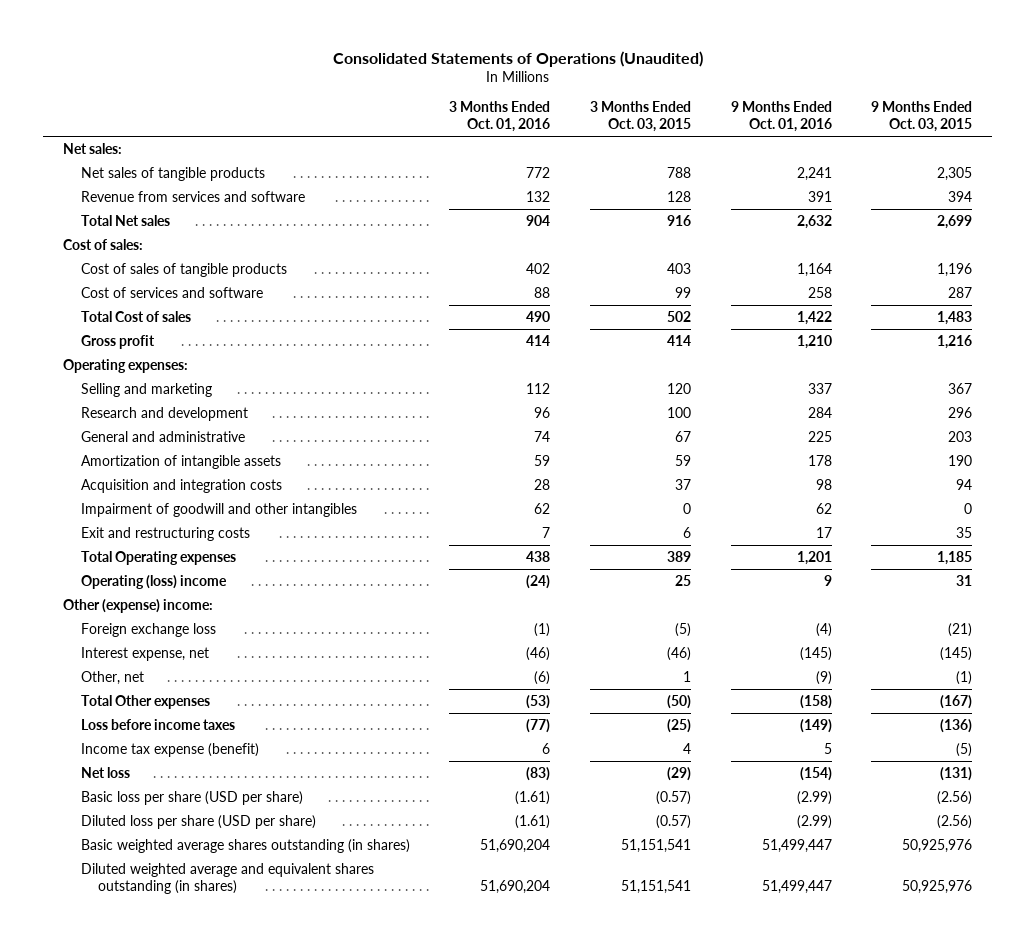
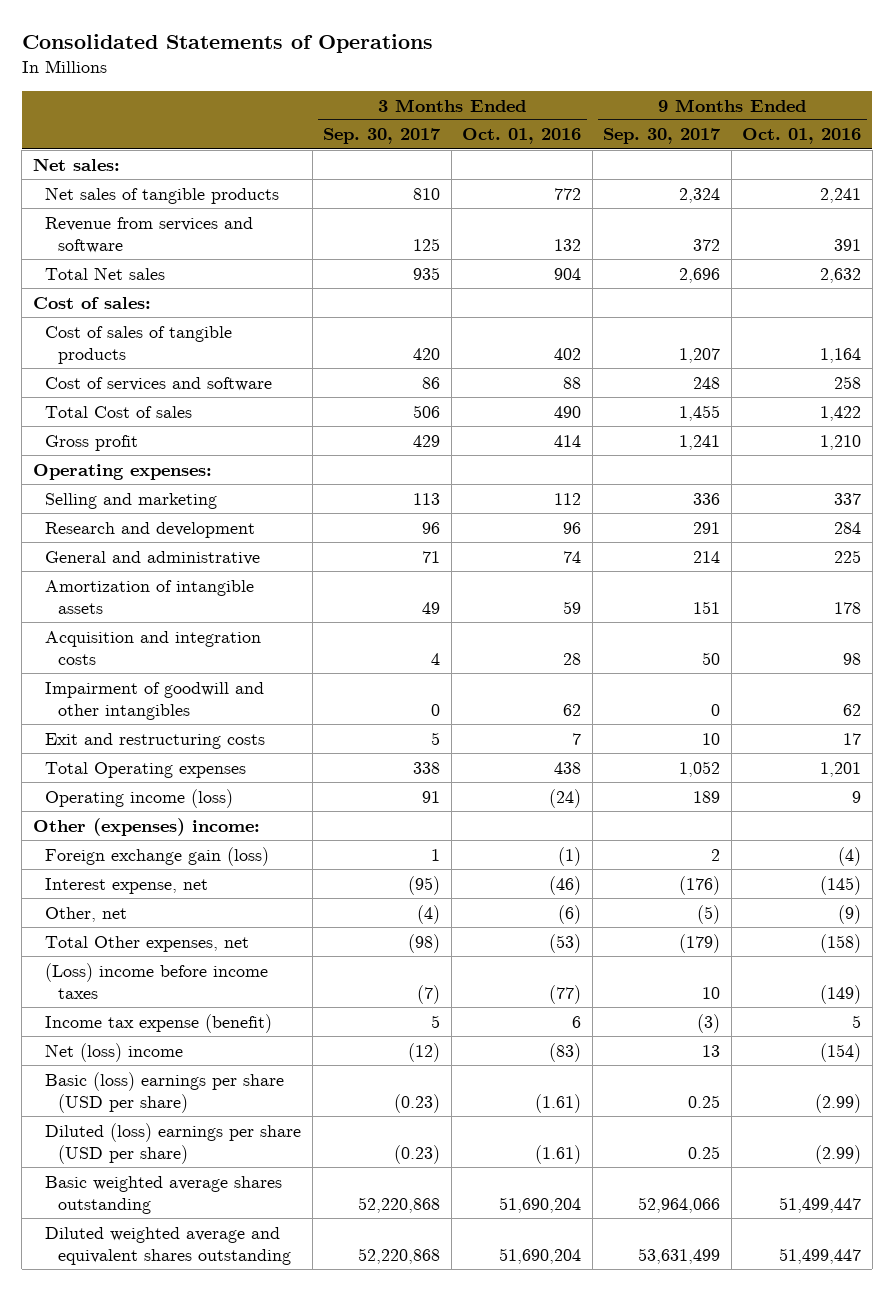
[332,50,703,67] Consolidated Statements of Operations (Unaudited) -> [21,34,433,54] Consolidated Statements of Operations
[590,101,692,132] 3 Months Ended Oct. 03, 2015 -> none
[871,101,973,132] 9 Months Ended Oct. 03, 2015 -> none
none -> [323,128,442,145] Sep. 30, 2017
none -> [603,128,722,145] Sep. 30, 2017
[80,574,227,589] Operating (loss) income -> [45,788,234,808] Operating income (loss)
[62,598,213,613] Other (expense) income: -> [32,817,260,836] Other (expenses) income:
[80,622,216,637] Foreign exchange loss -> [45,846,270,866] Foreign exchange gain (loss)
[80,694,210,709] Total Other expenses -> [45,935,250,952] Total Other expenses, net
[80,718,235,730] Loss before income taxes -> [45,962,269,999] (Loss) income before income taxes
[80,766,130,778] Net loss -> [45,1042,184,1062] Net (loss) income
[80,790,303,805] Basic loss per share (USD per share) -> [45,1071,285,1113] Basic (loss) earnings per share (USD per share)
[80,814,316,829] Diluted loss per share (USD per share) -> [45,1122,302,1164] Diluted (loss) earnings per share (USD per share)
[80,838,410,853] Basic weighted average shares outstanding (in shares) -> [45,1175,283,1214] Basic weighted average shares outstanding
[80,862,374,894] Diluted weighted average and equivalent shares outstanding (in shares) -> [45,1226,292,1265] Diluted weighted average and equivalent shares outstanding

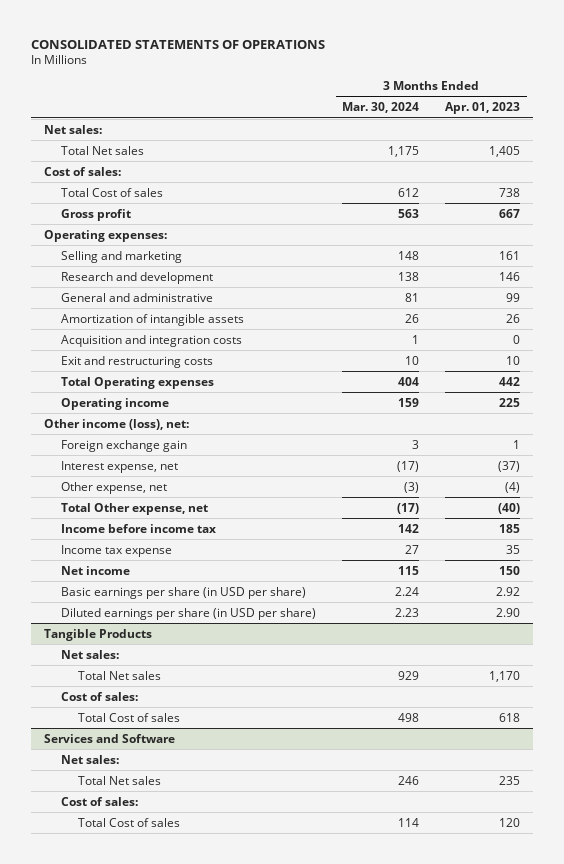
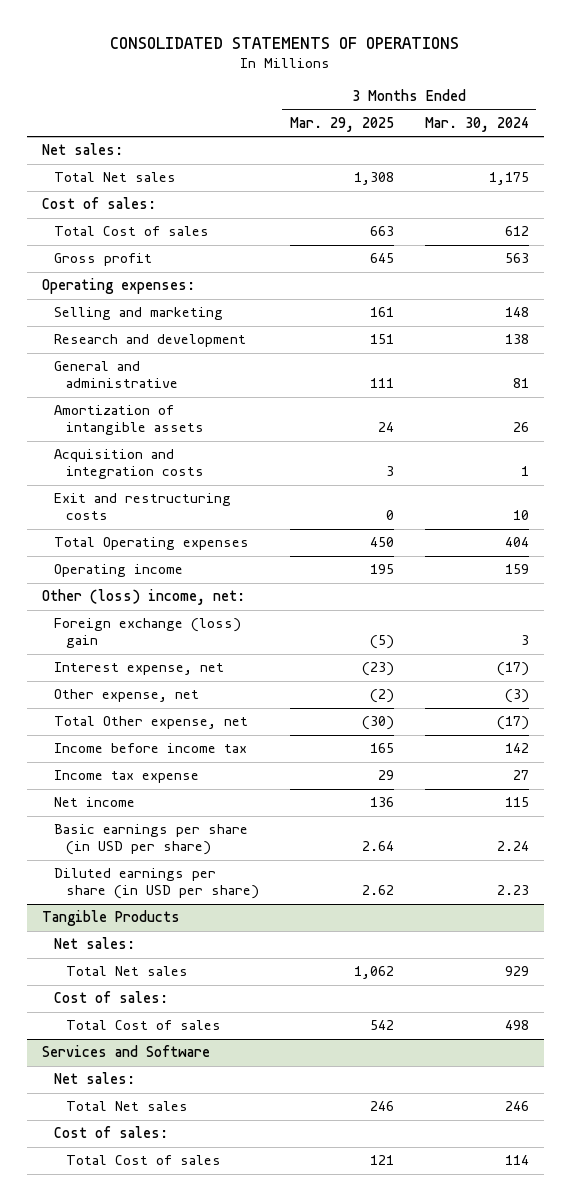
[445,102,521,115] Apr. 01, 2023 -> none
none -> [289,116,394,132] Mar. 29, 2025
[43,418,189,430] Other income (loss), net: -> [41,589,245,606] Other (loss) income, net:
[61,439,188,452] Foreign exchange gain -> [54,618,242,649] Foreign exchange (loss) gain

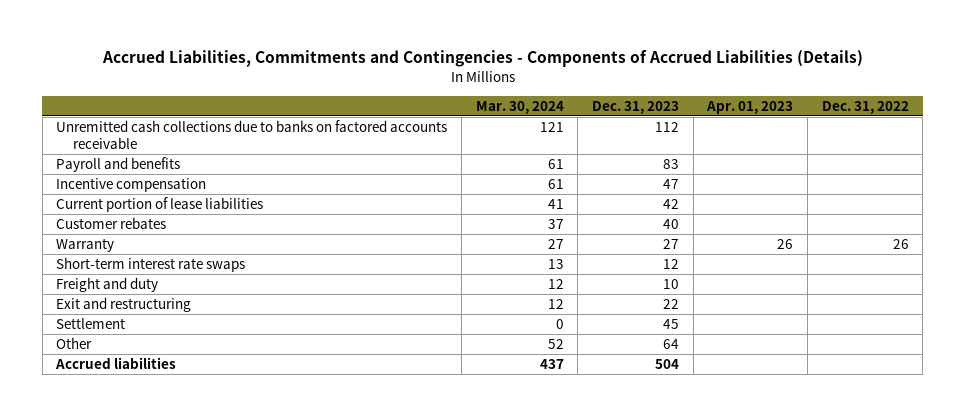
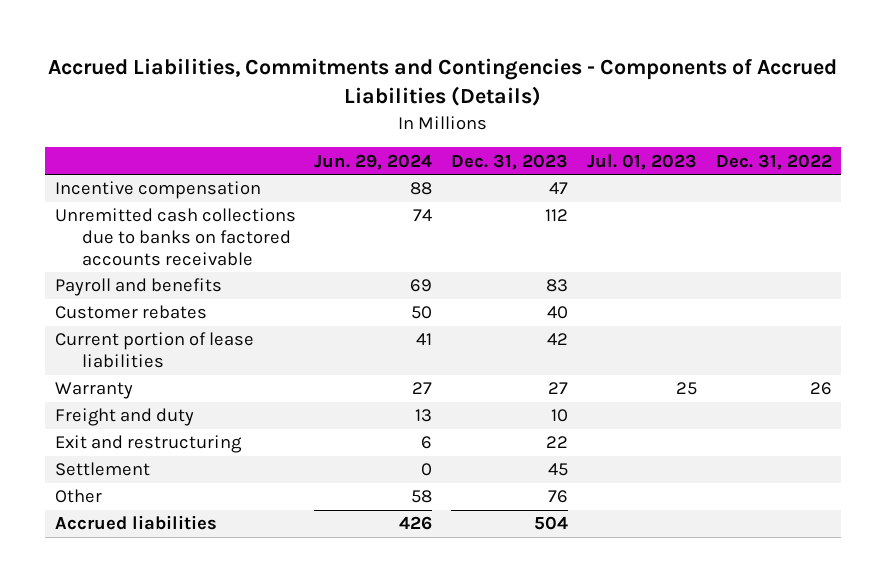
[475,100,564,114] Mar. 30, 2024 -> none
[706,100,794,114] Apr. 01, 2023 -> none
none -> [314,153,433,170] Jun. 29, 2024
none -> [586,153,697,170] Jul. 01, 2023
[56,178,207,193] Incentive compensation -> [54,181,261,200] Incentive compensation
[56,197,264,213] Current portion of lease liabilities -> [54,332,254,369] Current portion of lease liabilities
[56,257,246,273] Short-term interest rate swaps -> none
[663,339,680,350] 64 -> [548,490,569,504] 76

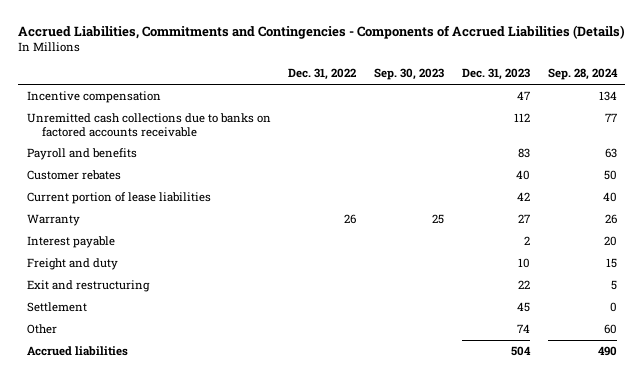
[314,153,433,170] Jun. 29, 2024 -> none
[586,153,697,170] Jul. 01, 2023 -> none
none -> [374,68,445,81] Sep. 30, 2023
none -> [547,68,618,81] Sep. 28, 2024
none -> [26,235,115,248] Interest payable
[548,490,569,504] 76 -> [516,323,530,333] 74

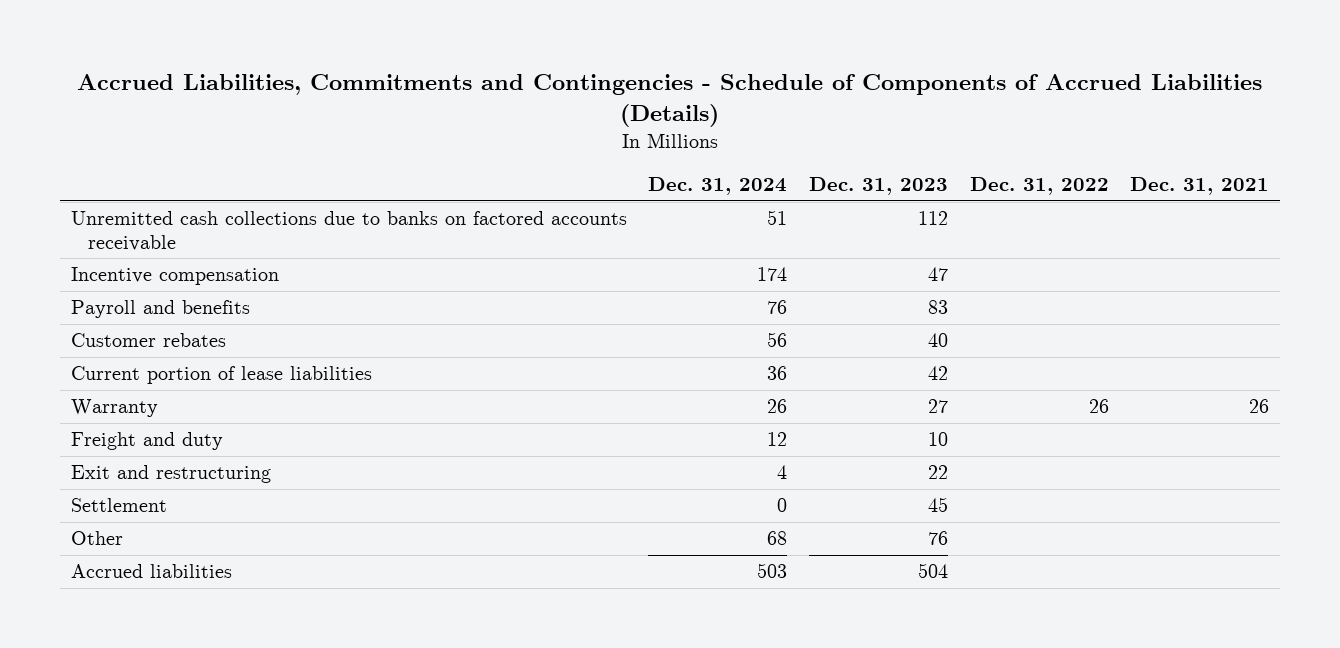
[17,24,625,39] Accrued Liabilities, Commitments and Contingencies - Components of Accrued Liabilities (Details) -> [76,74,1262,128] Accrued Liabilities, Commitments and Contingencies - Schedule of Components of Accrued Liabilities (Details)
[374,68,445,81] Sep. 30, 2023 -> none
[547,68,618,81] Sep. 28, 2024 -> none
none -> [648,176,788,195] Dec. 31, 2024
none -> [1130,176,1270,195] Dec. 31, 2021
[26,90,161,103] Incentive compensation -> [70,267,279,286] Incentive compensation
[26,235,115,248] Interest payable -> none
[516,323,530,333] 74 -> [927,531,948,546] 76

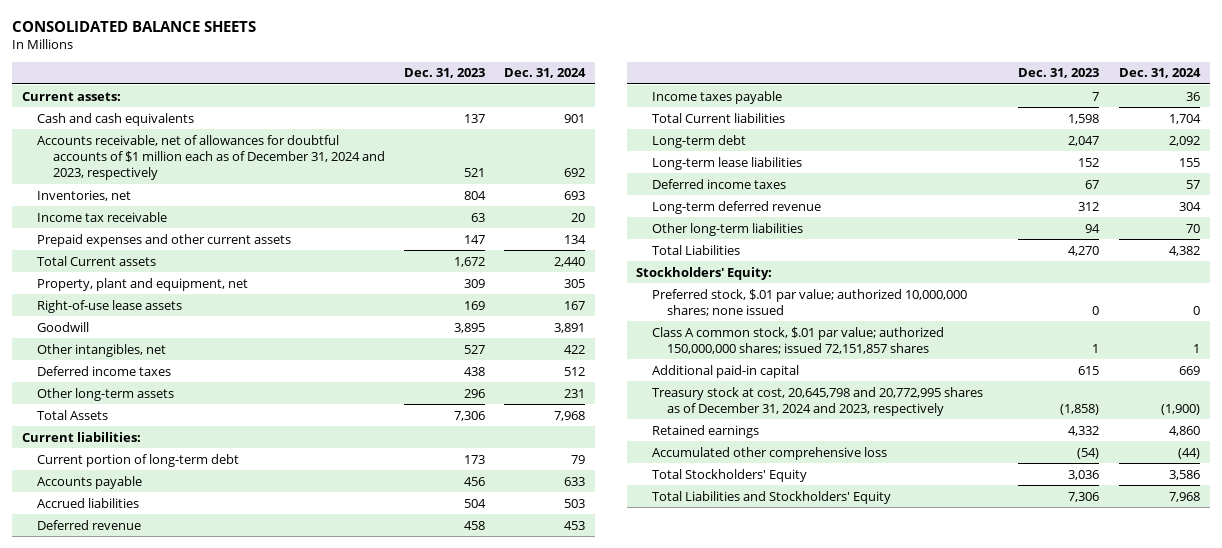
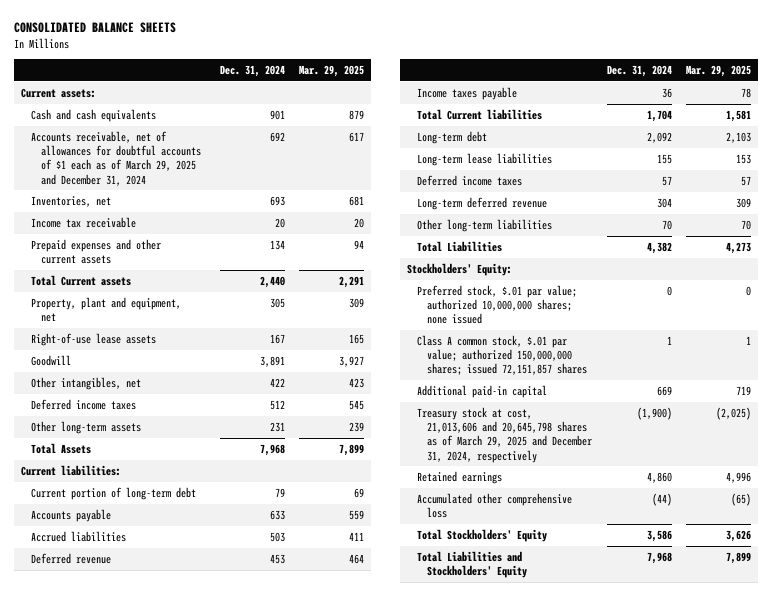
[403,68,485,79] Dec. 31, 2023 -> none
none -> [299,64,365,77] Mar. 29, 2025
[37,134,385,181] Accounts receivable, net of allowances for doubtful accounts of $1 million each as of December 31, 2024 and 2023, respectively -> [31,130,202,186] Accounts receivable, net of allowances for doubtful accounts of $1 each as of March 29, 2025 and December 31, 2024
[651,386,983,416] Treasury stock at cost, 20,645,798 and 20,772,995 shares as of December 31, 2024 and 2023, respectively -> [417,406,593,463] Treasury stock at cost, 21,013,606 and 20,645,798 shares as of March 29, 2025 and December 31, 2024, respectively

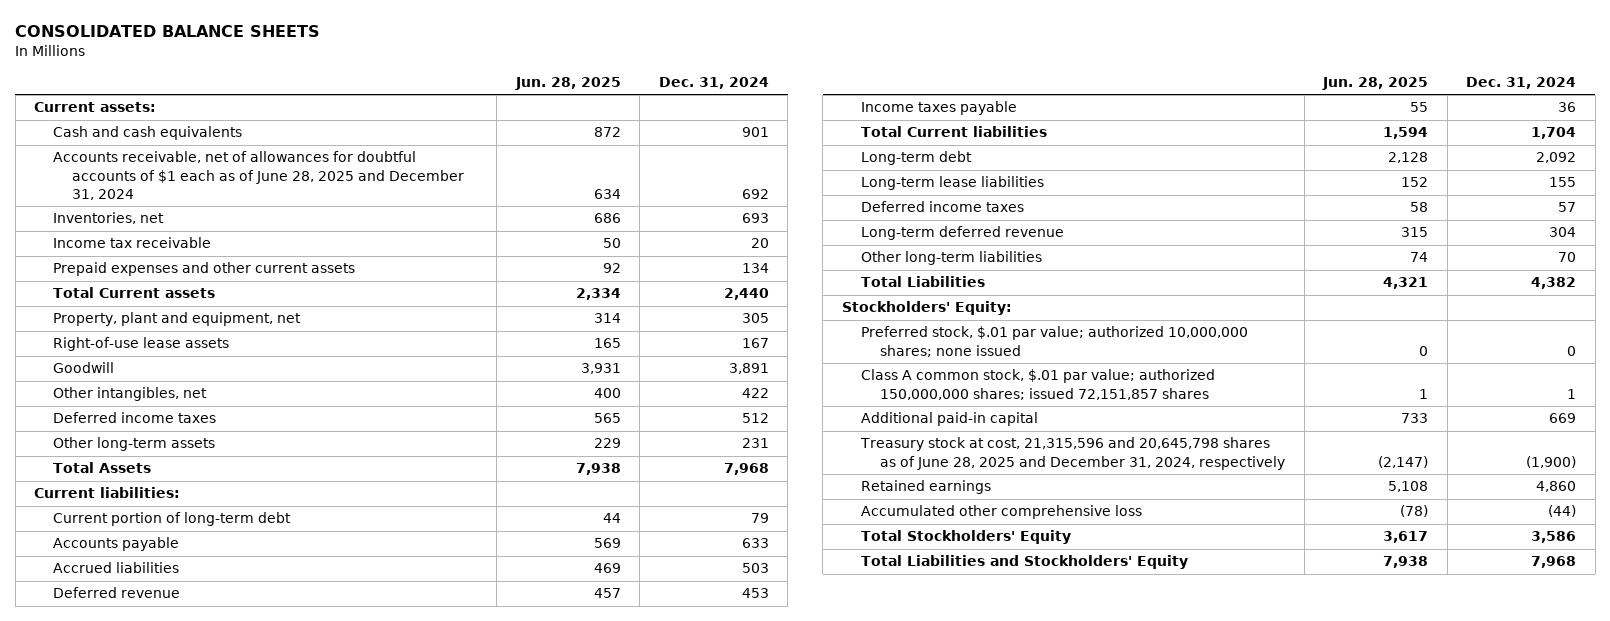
[299,64,365,77] Mar. 29, 2025 -> none
none -> [514,76,621,90] Jun. 28, 2025
[31,130,202,186] Accounts receivable, net of allowances for doubtful accounts of $1 each as of March 29, 2025 and December 31, 2024 -> [53,151,465,200] Accounts receivable, net of allowances for doubtful accounts of $1 each as of June 28, 2025 and December 31, 2024
[417,406,593,463] Treasury stock at cost, 21,013,606 and 20,645,798 shares as of March 29, 2025 and December 31, 2024, respectively -> [859,437,1285,470] Treasury stock at cost, 21,315,596 and 20,645,798 shares as of June 28, 2025 and December 31, 2024, respectively

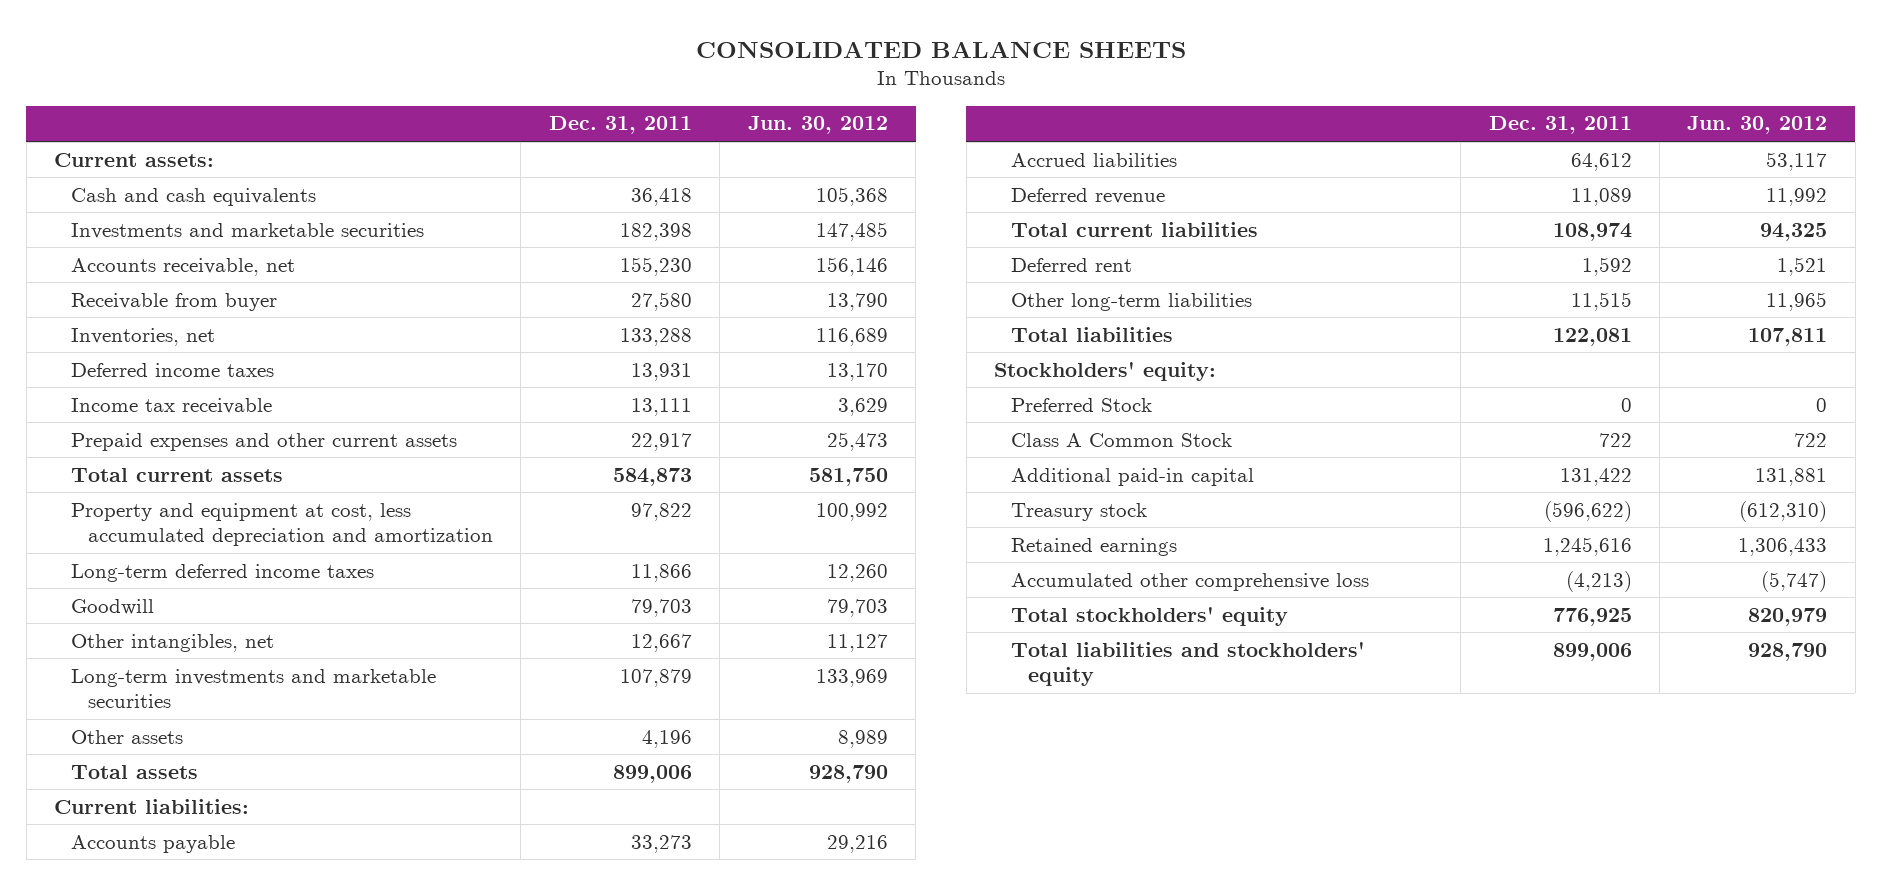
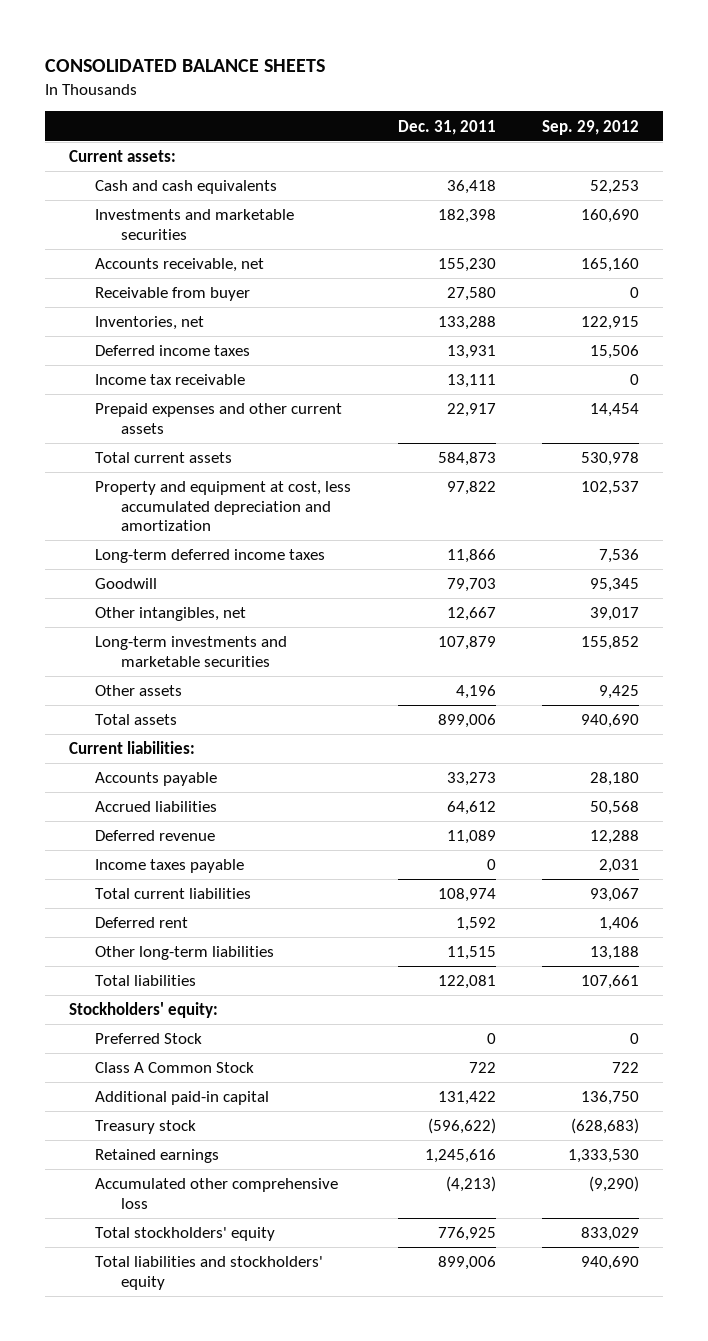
[747,116,888,135] Jun. 30, 2012 -> none
none -> [542,119,640,135] Sep. 29, 2012
none -> [94,859,244,874] Income taxes payable

